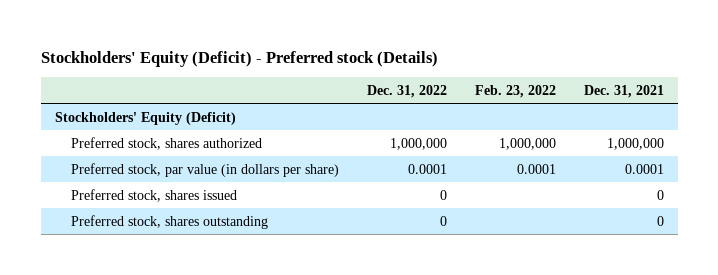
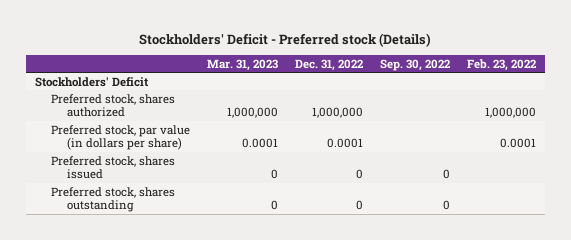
[40,50,438,67] Stockholders' Equity (Deficit) - Preferred stock (Details) -> [139,32,432,47] Stockholders' Deficit - Preferred stock (Details)
[583,84,664,98] Dec. 31, 2021 -> none
none -> [206,58,278,71] Mar. 31, 2023
none -> [380,58,451,71] Sep. 30, 2022
[54,111,236,125] Stockholders' Equity (Deficit) -> [34,76,149,87] Stockholders' Deficit

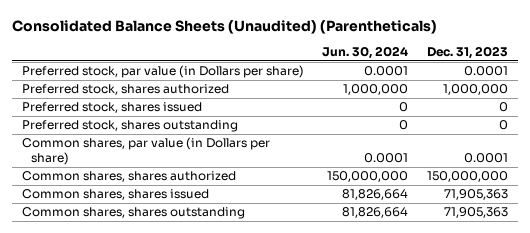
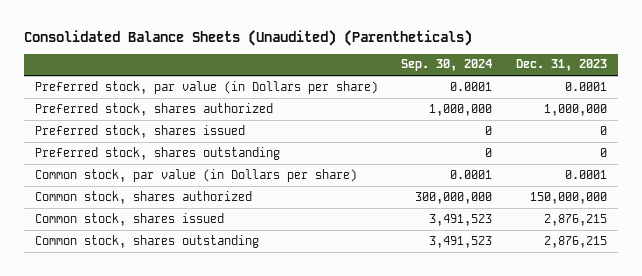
[322,46,409,60] Jun. 30, 2024 -> none
none -> [401,59,493,72] Sep. 30, 2024
[21,137,270,166] Common shares, par value (in Dollars per share) -> [35,168,358,182] Common stock, par value (in Dollars per share)
[21,171,236,183] Common shares, shares authorized -> [35,190,253,204] Common stock, shares authorized
[21,189,209,201] Common shares, shares issued -> [35,212,225,226] Common stock, shares issued
[444,189,509,201] 71,905,363 -> [543,213,607,226] 2,876,215
[21,207,245,220] Common shares, shares outstanding -> [35,234,260,248] Common stock, shares outstanding
[444,207,509,219] 71,905,363 -> [543,235,607,248] 2,876,215

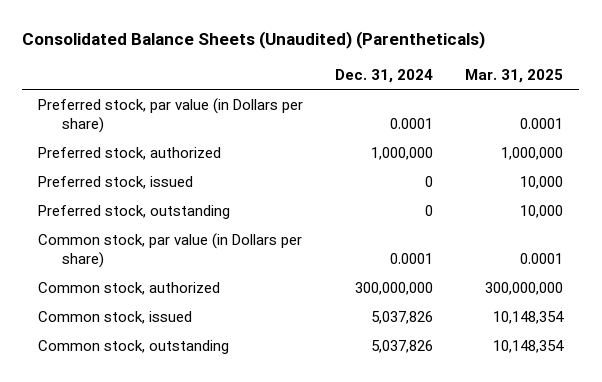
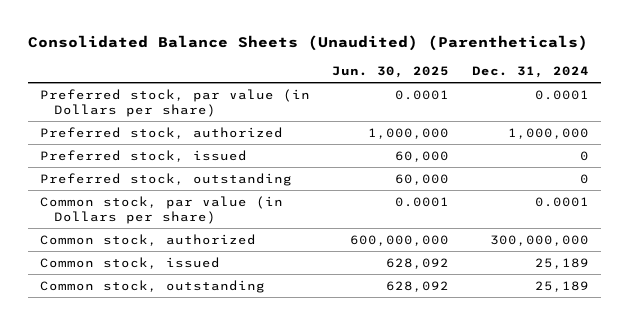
[465,69,564,84] Mar. 31, 2025 -> none
none -> [332,65,450,78] Jun. 30, 2025
[371,310,434,324] 5,037,826 -> [535,257,590,269] 25,189
[371,339,434,353] 5,037,826 -> [535,280,590,292] 25,189

